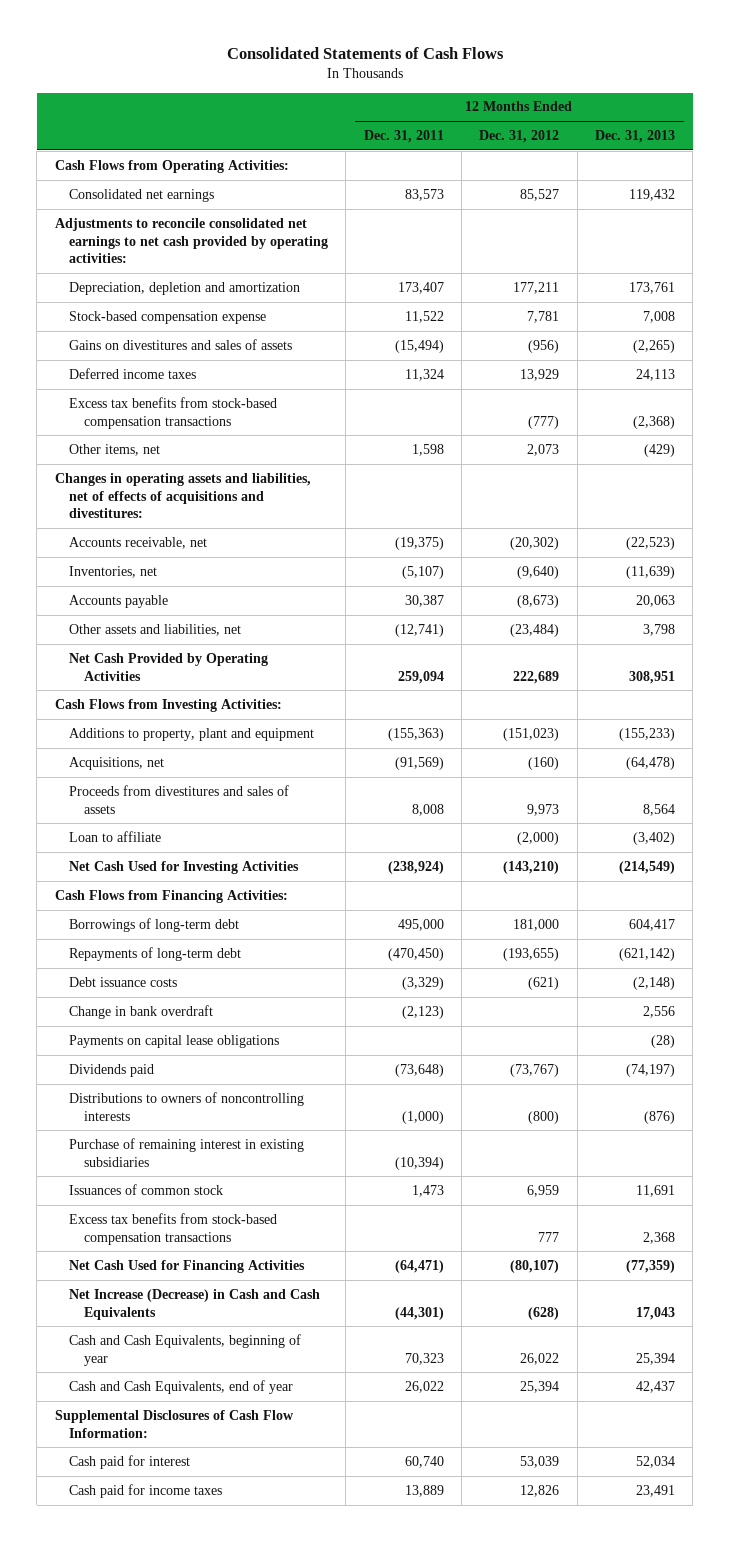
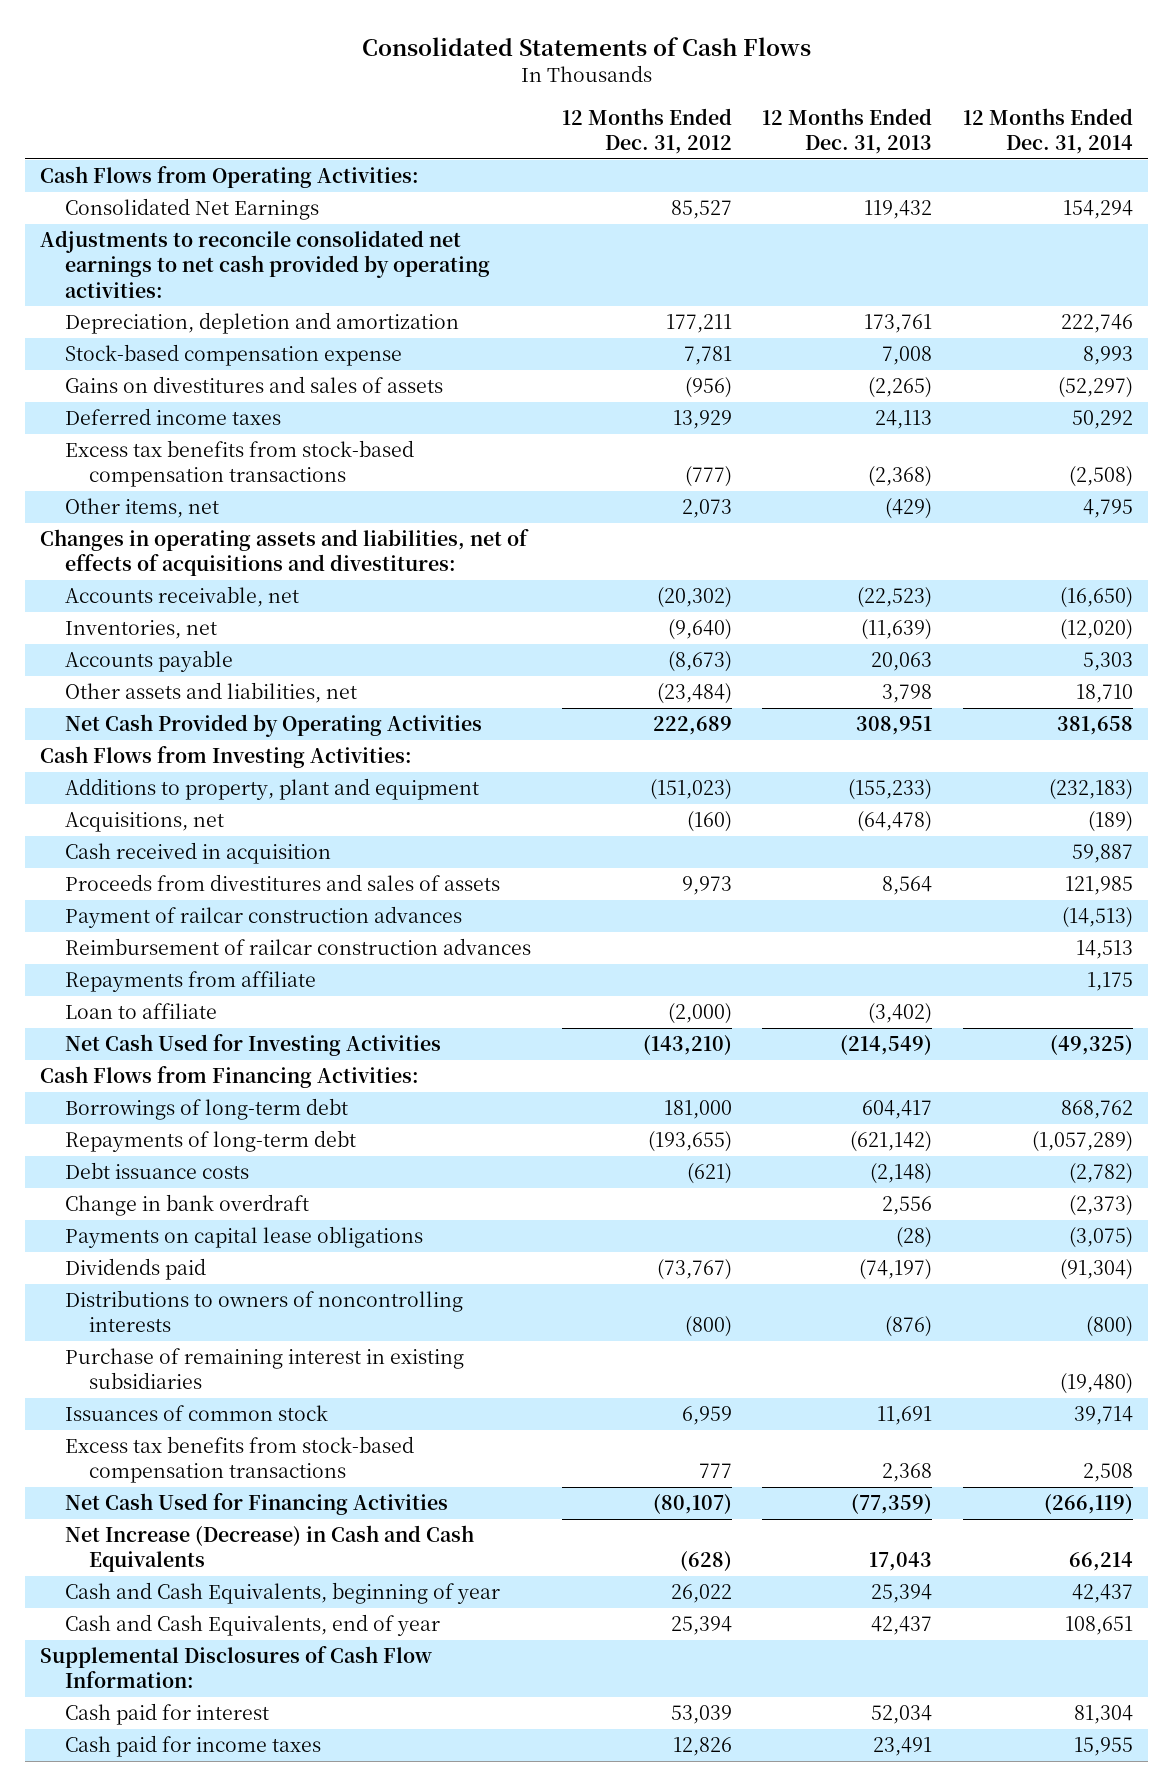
[363,130,444,144] Dec. 31, 2011 -> none
none -> [963,108,1134,155] 12 Months Ended Dec. 31, 2014
[69,188,215,202] Consolidated net earnings -> [64,198,319,221] Consolidated Net Earnings
none -> [64,842,331,865] Cash received in acquisition
none -> [64,906,462,929] Payment of railcar construction advances
none -> [64,938,531,956] Reimbursement of railcar construction advances
none -> [64,971,316,993] Repayments from affiliate

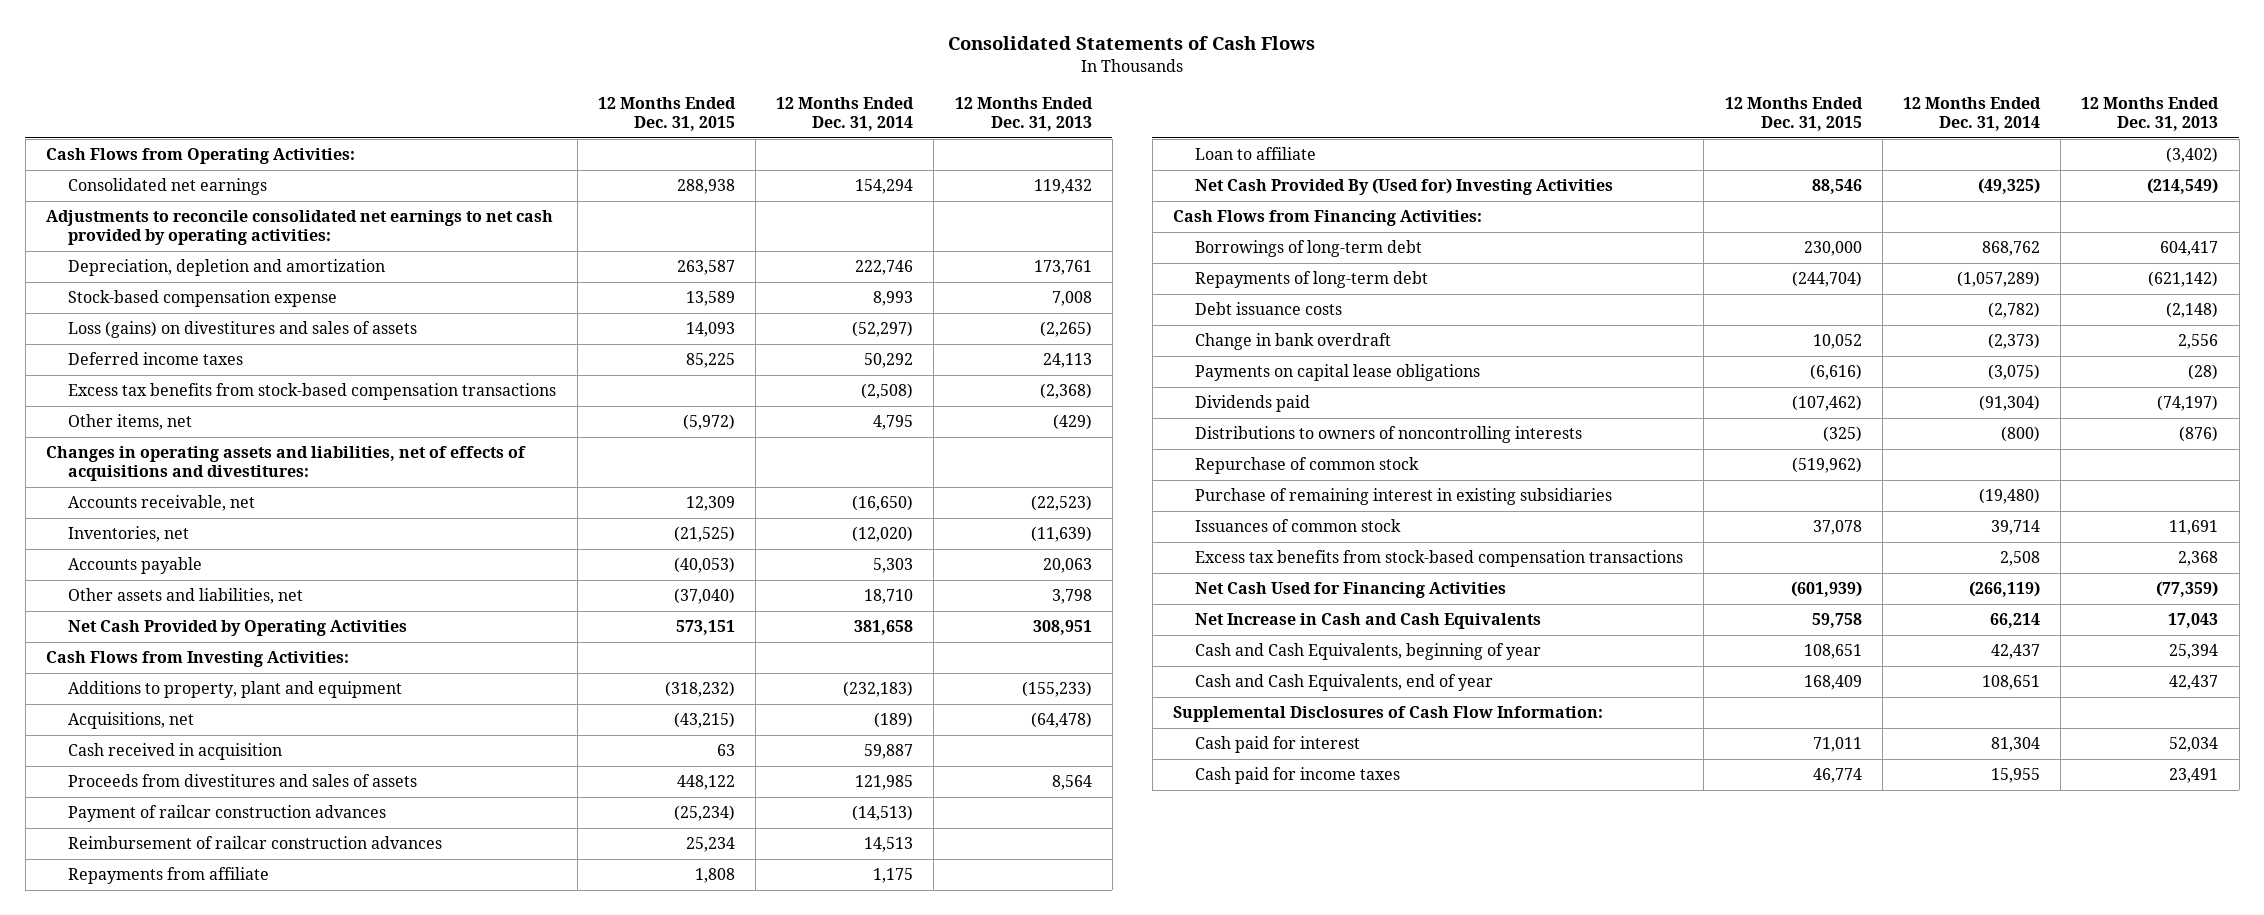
[561,108,732,155] 12 Months Ended Dec. 31, 2012 -> none
none -> [597,96,736,132] 12 Months Ended Dec. 31, 2015
[64,198,319,221] Consolidated Net Earnings -> [68,178,268,196] Consolidated net earnings
[64,376,443,394] Gains on divestitures and sales of assets -> [68,321,418,339] Loss (gains) on divestitures and sales of assets
[64,1034,441,1057] Net Cash Used for Investing Activities -> [1195,178,1614,196] Net Cash Provided By (Used for) Investing Activities
none -> [1195,457,1420,475] Repurchase of common stock
[64,1525,474,1573] Net Increase (Decrease) in Cash and Cash Equivalents -> [1195,613,1542,630] Net Increase in Cash and Cash Equivalents

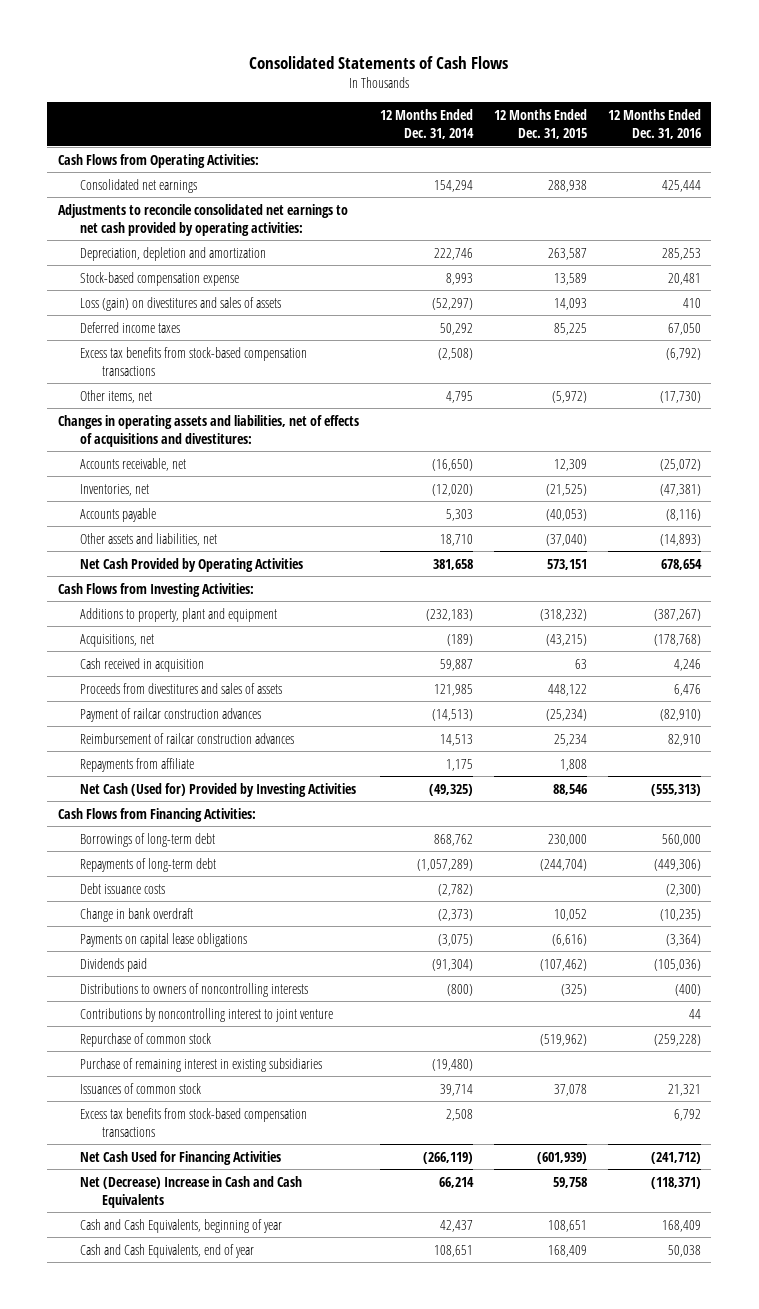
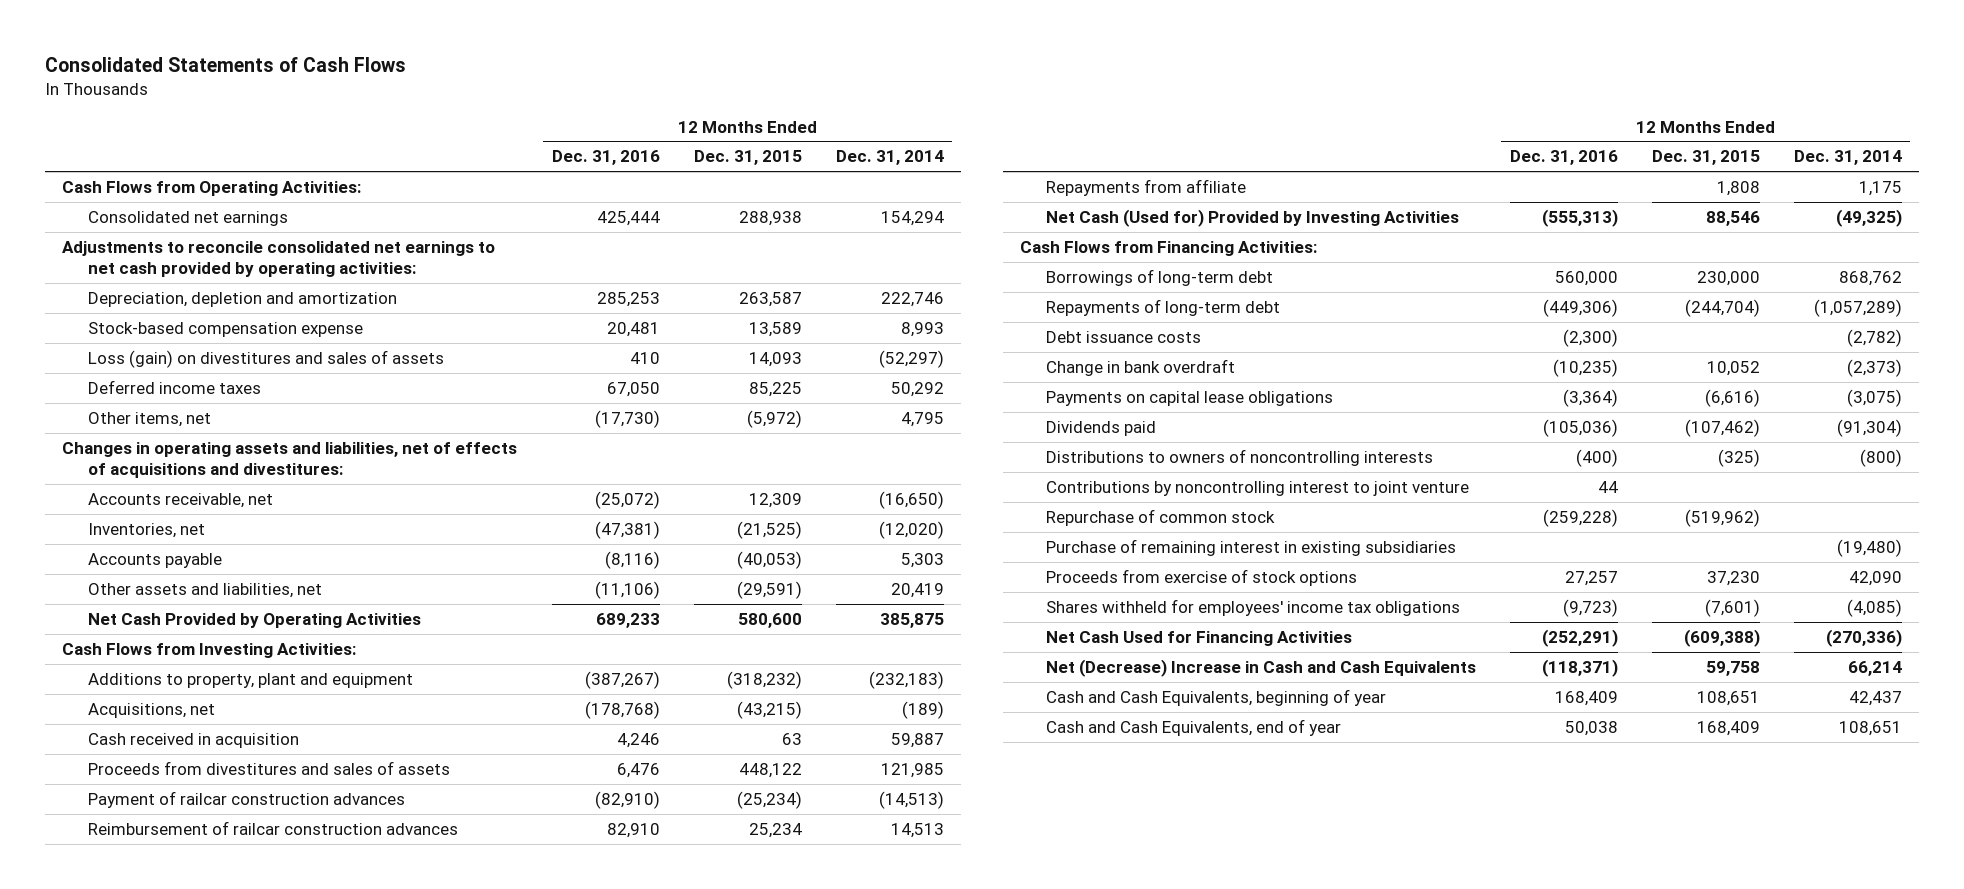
[79,346,307,376] Excess tax benefits from stock-based compensation transactions -> none
[439,533,473,546] 18,710 -> [890,582,944,598] 20,419
[545,533,587,546] (37,040) -> [736,580,802,599] (29,591)
[659,533,701,546] (14,893) -> [594,580,660,599] (11,106)
[432,558,473,570] 381,658 -> [879,612,944,628] 385,875
[546,558,587,570] 573,151 -> [737,612,802,628] 580,600
[660,558,702,570] 678,654 -> [595,612,660,628] 689,233
[79,1082,201,1094] Issuances of common stock -> none
[79,1107,307,1137] Excess tax benefits from stock-based compensation transactions -> none
none -> [1045,568,1357,586] Proceeds from exercise of stock options
none -> [1045,598,1460,616] Shares withheld for employees' income tax obligations
[422,1151,473,1164] (266,119) -> [1825,628,1902,647] (270,336)
[536,1151,587,1164] (601,939) -> [1683,628,1760,647] (609,388)
[650,1151,701,1164] (241,712) -> [1541,628,1618,647] (252,291)

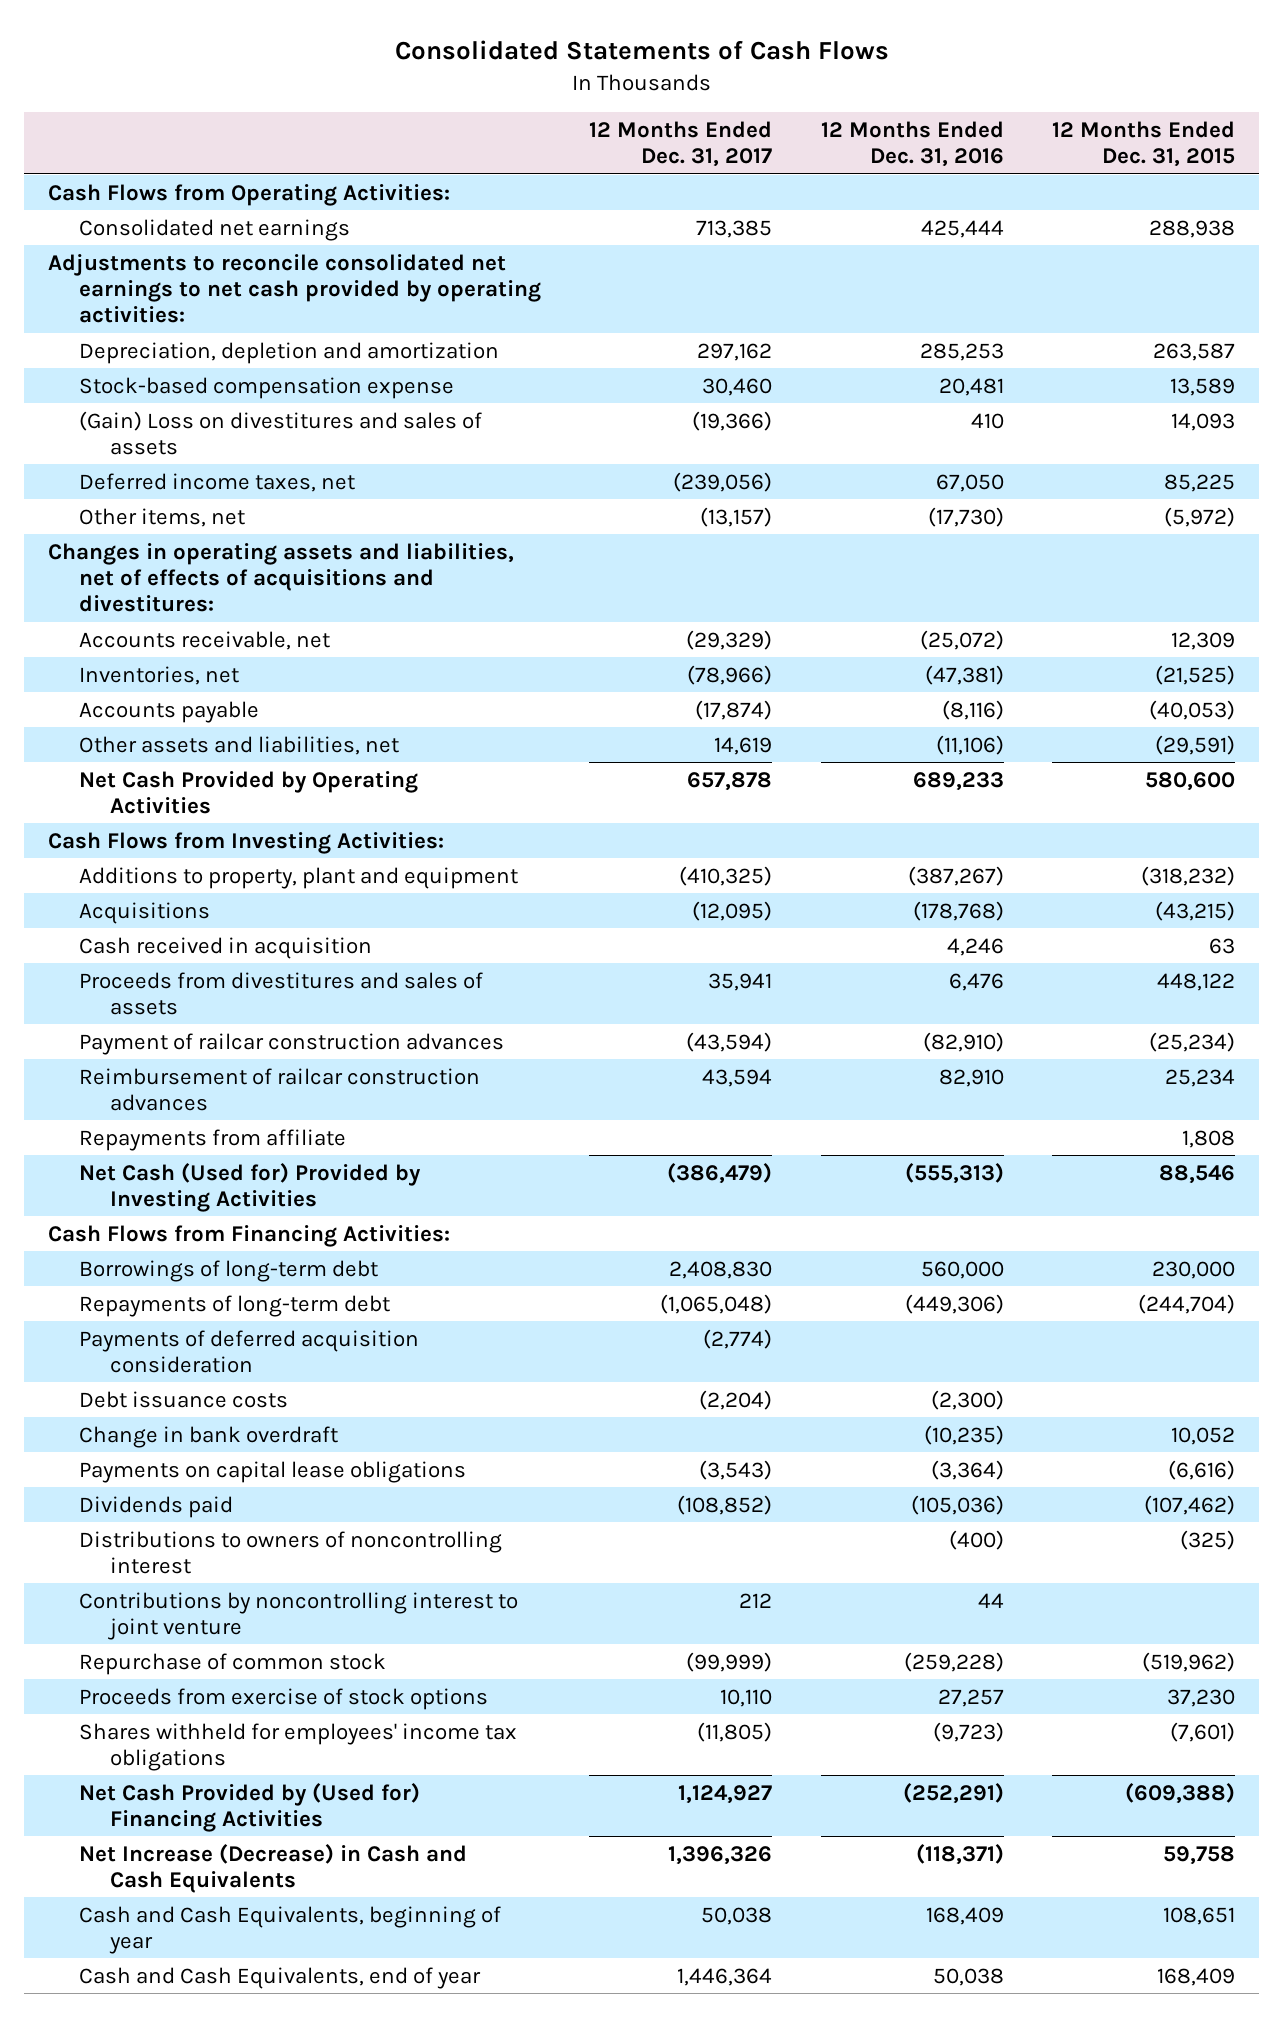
[835,150,944,166] Dec. 31, 2014 -> none
none -> [589,121,773,168] 12 Months Ended Dec. 31, 2017
[87,349,444,368] Loss (gain) on divestitures and sales of assets -> [78,410,482,456] (Gain) Loss on divestitures and sales of assets
[87,379,261,394] Deferred income taxes -> [78,472,355,492] Deferred income taxes, net
[87,702,215,718] Acquisitions, net -> [78,901,210,924] Acquisitions
none -> [78,1329,419,1374] Payments of deferred acquisition consideration
[1045,448,1433,466] Distributions to owners of noncontrolling interests -> [78,1530,502,1575] Distributions to owners of noncontrolling interest
[1045,538,1456,556] Purchase of remaining interest in existing subsidiaries -> none
[1045,630,1352,646] Net Cash Used for Financing Activities -> [78,1782,420,1833] Net Cash Provided by (Used for) Financing Activities
[1045,658,1476,677] Net (Decrease) Increase in Cash and Cash Equivalents -> [78,1843,467,1894] Net Increase (Decrease) in Cash and Cash Equivalents

